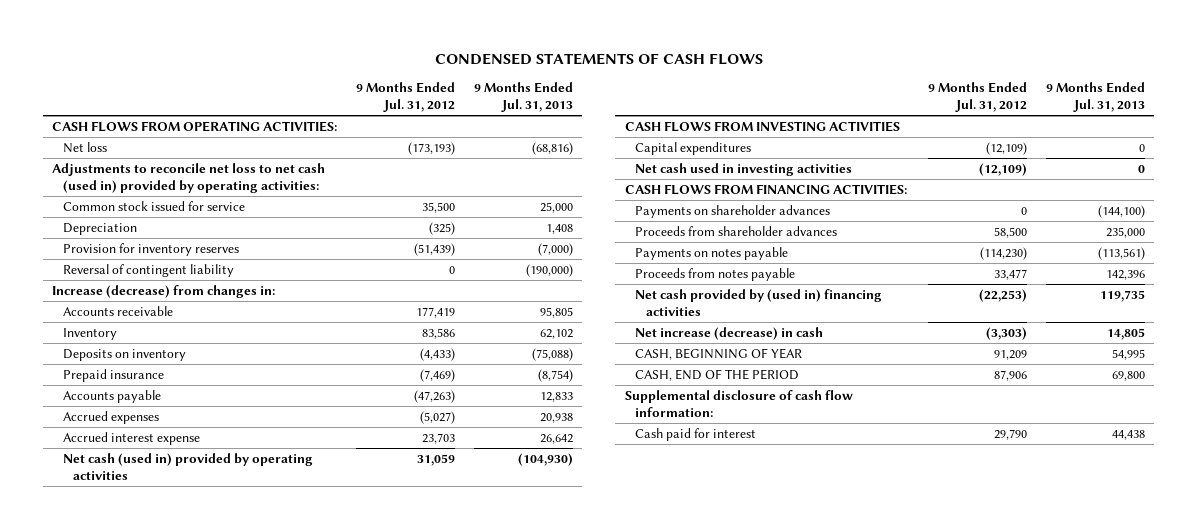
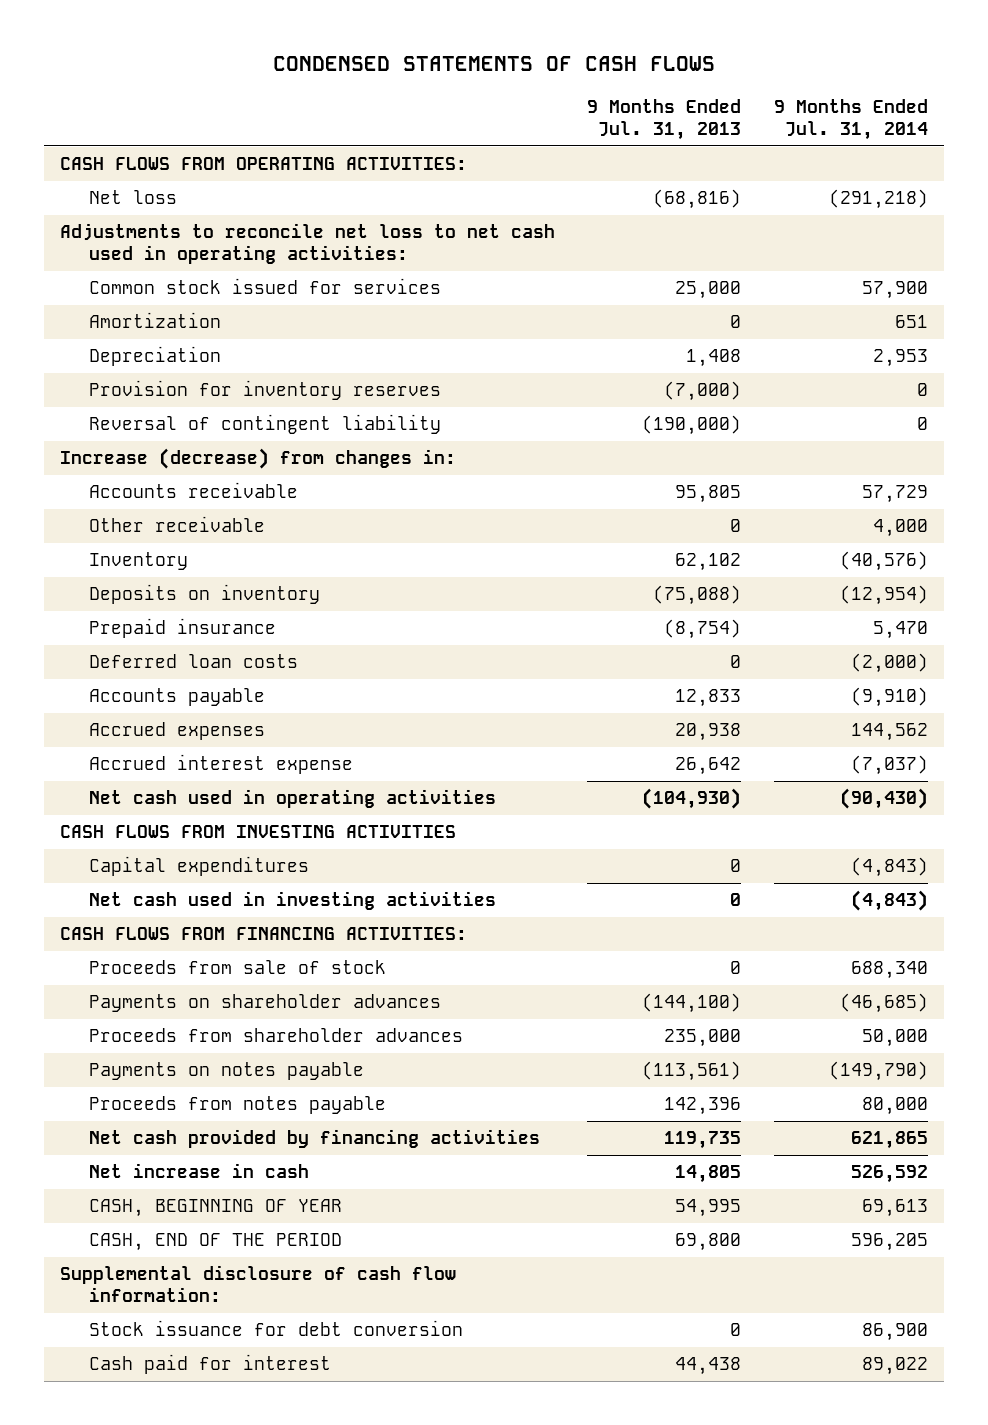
[355,81,455,113] 9 Months Ended Jul. 31, 2012 -> none
none -> [773,98,928,140] 9 Months Ended Jul. 31, 2014
[52,162,326,194] Adjustments to reconcile net loss to net cash (used in) provided by operating activities: -> [59,223,555,265] Adjustments to reconcile net loss to net cash used in operating activities:
[62,200,245,211] Common stock issued for service -> [88,278,441,295] Common stock issued for services
none -> [88,312,221,329] Amortization
none -> [88,516,265,533] Other receivable
none -> [88,654,298,669] Deferred loan costs
[62,452,313,481] Net cash (used in) provided by operating activities -> [88,789,496,809] Net cash used in operating activities
none -> [88,960,386,975] Proceeds from sale of stock
[635,288,883,317] Net cash provided by (used in) financing activities -> [88,1129,540,1149] Net cash provided by financing activities
[635,326,824,340] Net increase (decrease) in cash -> [88,1163,309,1179] Net increase in cash
none -> [88,1320,463,1337] Stock issuance for debt conversion

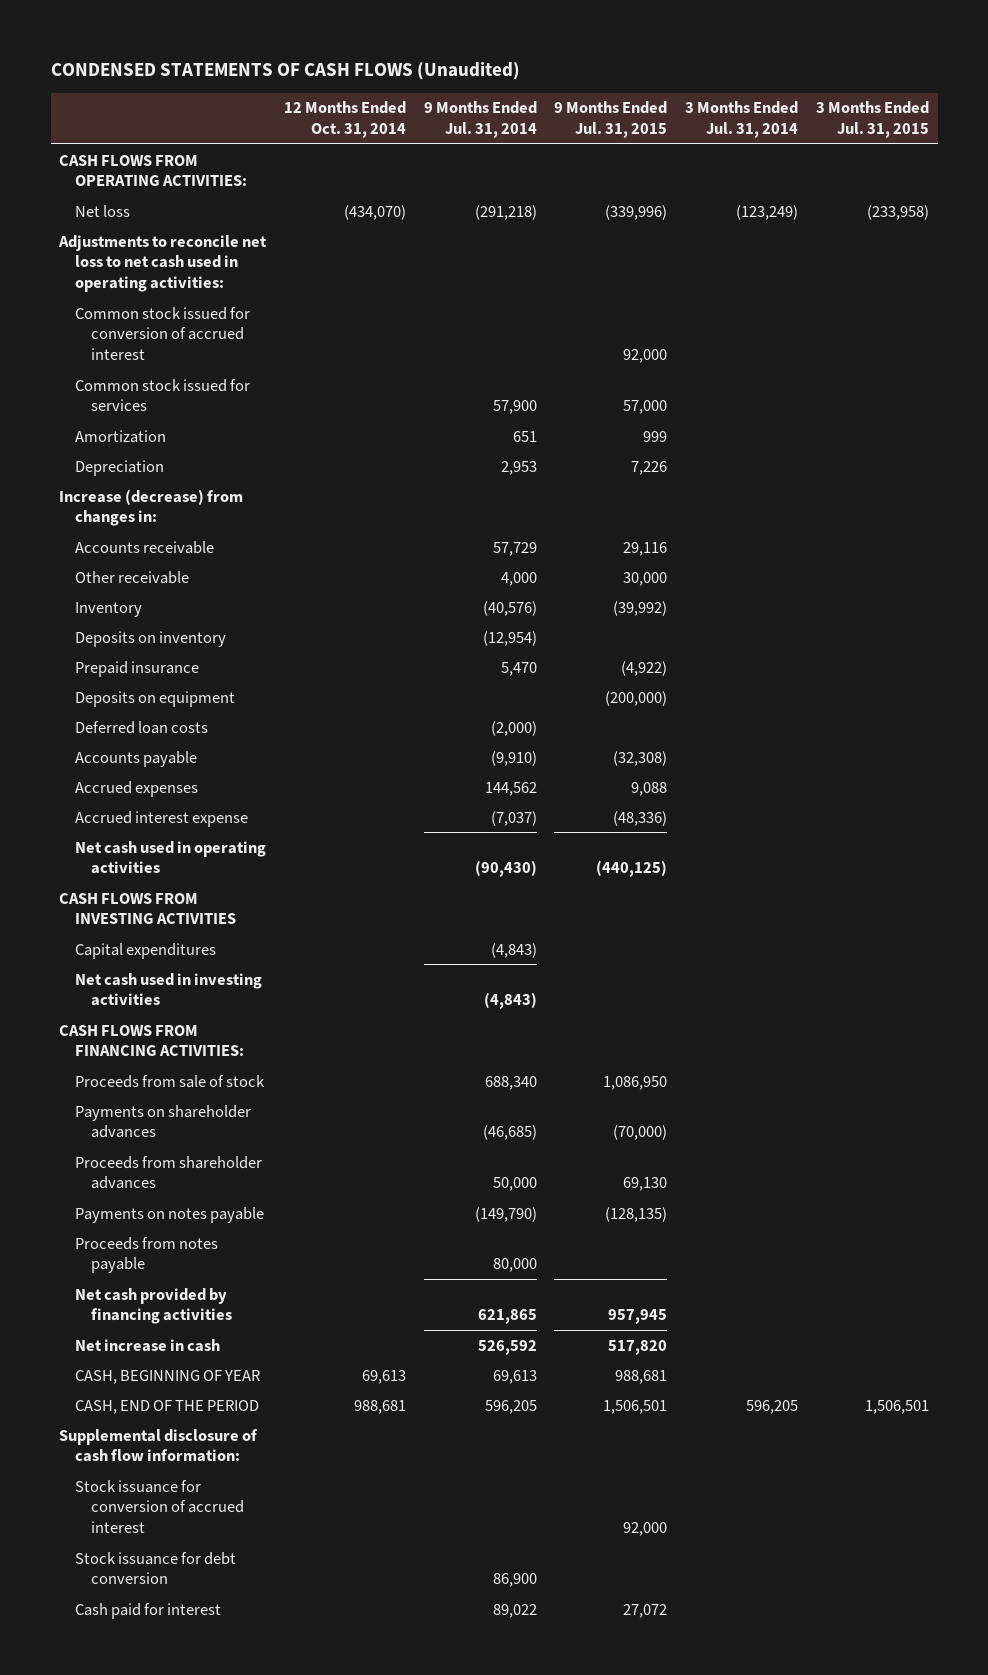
[272,56,715,72] CONDENSED STATEMENTS OF CASH FLOWS -> [50,62,520,81] CONDENSED STATEMENTS OF CASH FLOWS (Unaudited)
[587,98,742,140] 9 Months Ended Jul. 31, 2013 -> none
none -> [284,101,407,138] 12 Months Ended Oct. 31, 2014
none -> [554,101,668,138] 9 Months Ended Jul. 31, 2015
none -> [685,101,799,138] 3 Months Ended Jul. 31, 2014
none -> [815,101,929,138] 3 Months Ended Jul. 31, 2015
none -> [75,306,251,361] Common stock issued for conversion of accrued interest
[88,380,441,401] Provision for inventory reserves -> none
[88,414,441,435] Reversal of contingent liability -> none
none -> [75,690,236,707] Deposits on equipment
none -> [75,1479,245,1534] Stock issuance for conversion of accrued interest

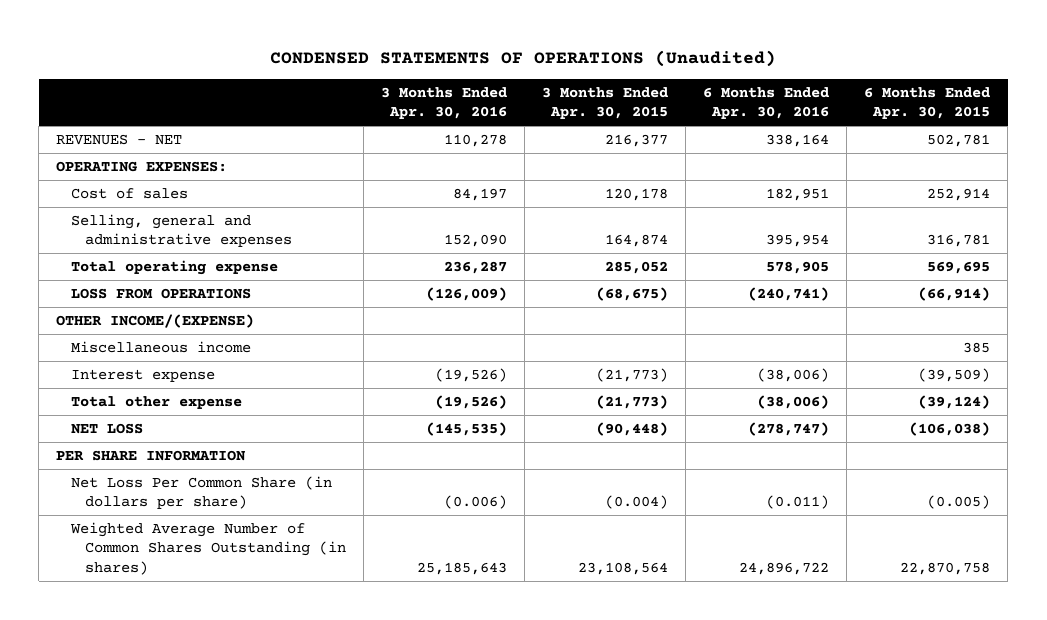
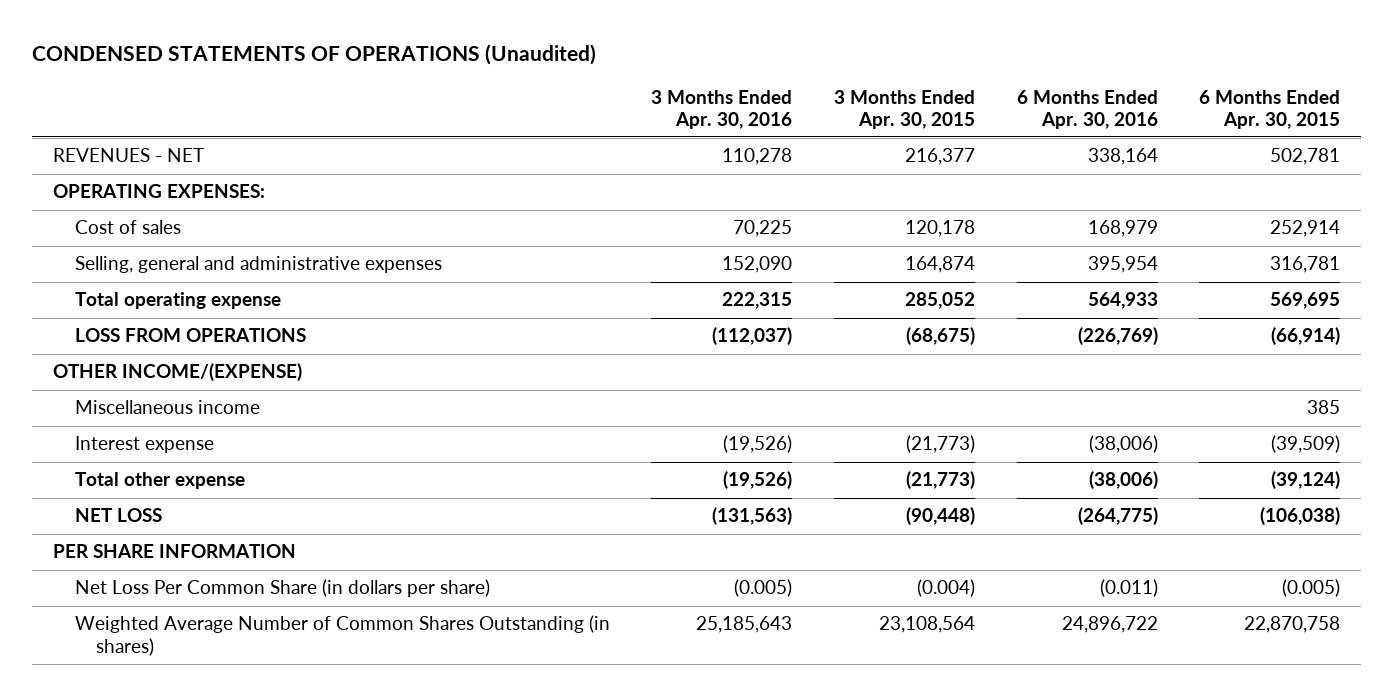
[453,188,508,202] 84,197 -> [733,220,793,238] 70,225
[766,188,830,202] 182,951 -> [1087,220,1158,238] 168,979
[444,261,508,275] 236,287 -> [722,292,793,310] 222,315
[766,261,830,275] 578,905 -> [1087,292,1158,310] 564,933
[426,287,508,302] (126,009) -> [712,327,793,346] (112,037)
[748,287,830,302] (240,741) -> [1077,327,1158,346] (226,769)
[426,422,508,437] (145,535) -> [712,507,793,526] (131,563)
[748,422,830,437] (278,747) -> [1077,507,1158,526] (264,775)
[444,495,508,510] (0.006) -> [734,579,793,598] (0.005)

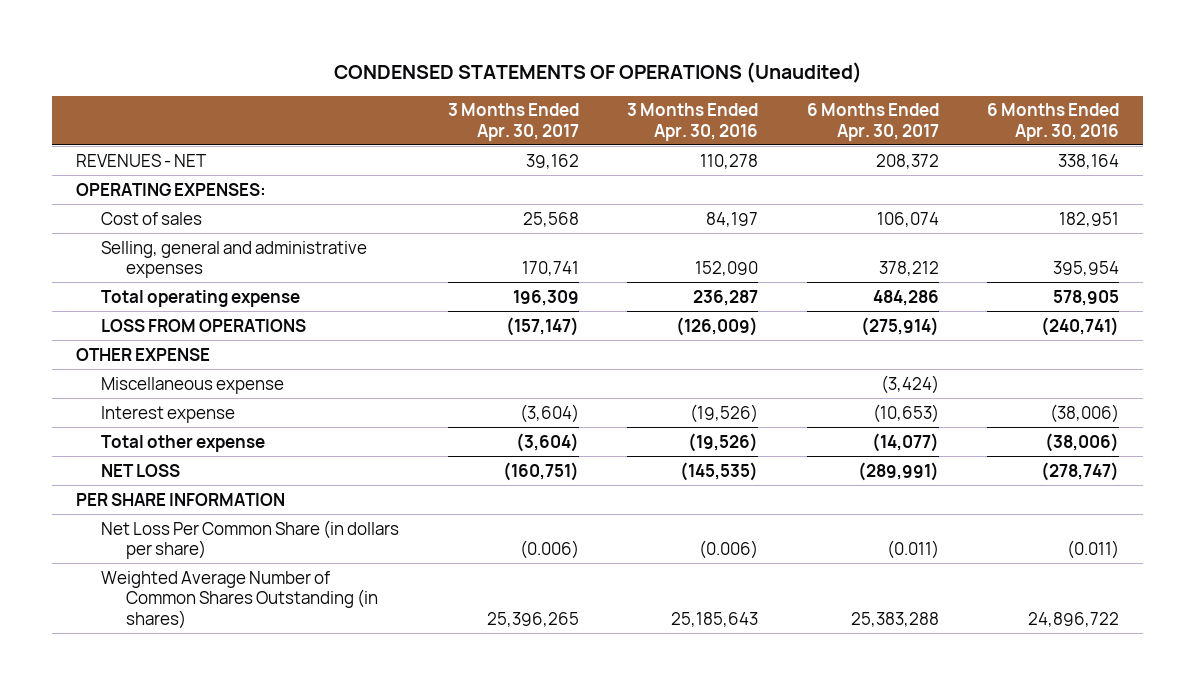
[834,89,976,129] 3 Months Ended Apr. 30, 2015 -> none
[1199,89,1341,129] 6 Months Ended Apr. 30, 2015 -> none
none -> [447,103,579,141] 3 Months Ended Apr. 30, 2017
none -> [806,103,939,141] 6 Months Ended Apr. 30, 2017
[733,220,793,238] 70,225 -> [706,211,759,227] 84,197
[1087,220,1158,238] 168,979 -> [1059,211,1120,227] 182,951
[722,292,793,310] 222,315 -> [693,289,759,306] 236,287
[1087,292,1158,310] 564,933 -> [1053,289,1120,306] 578,905
[712,327,793,346] (112,037) -> [676,316,759,336] (126,009)
[1077,327,1158,346] (226,769) -> [1041,316,1120,336] (240,741)
[53,363,303,382] OTHER INCOME/(EXPENSE) -> [76,347,211,361] OTHER EXPENSE
[74,400,260,415] Miscellaneous income -> [101,376,285,394] Miscellaneous expense
[712,507,793,526] (131,563) -> [680,461,759,481] (145,535)
[1077,507,1158,526] (264,775) -> [1041,461,1120,481] (278,747)
[734,579,793,598] (0.005) -> [699,540,759,560] (0.006)

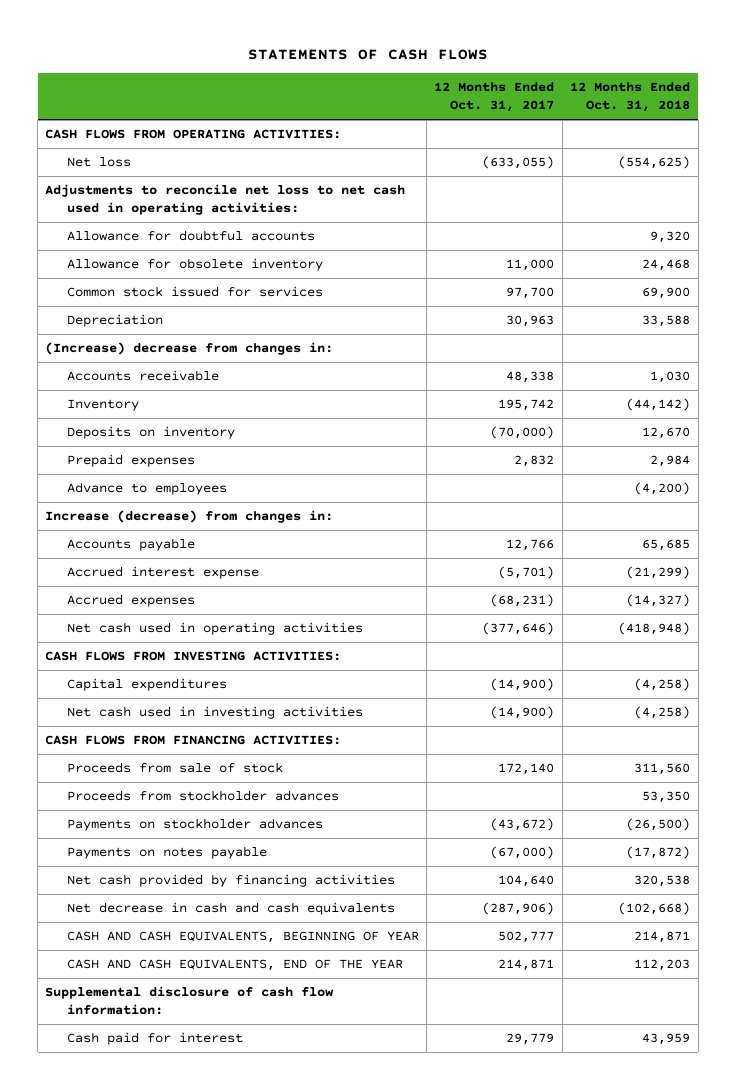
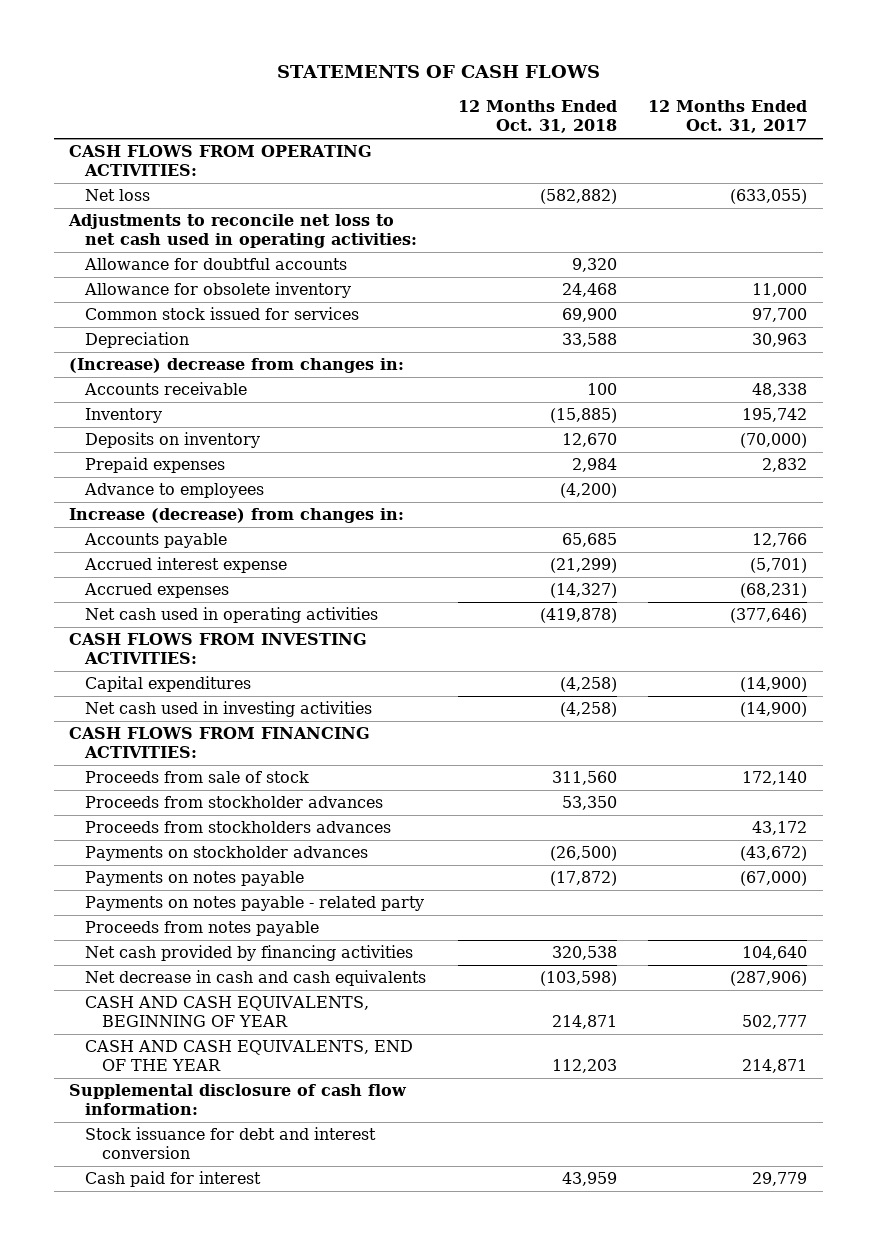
[618,156,691,170] (554,625) -> [539,189,617,205] (582,882)
[650,371,691,384] 1,030 -> [586,383,617,396] 100
[626,398,691,412] (44,142) -> [549,408,617,424] (15,885)
[618,622,691,636] (418,948) -> [539,608,617,624] (419,878)
none -> [85,821,392,834] Proceeds from stockholders advances
none -> [85,896,425,912] Payments on notes payable - related party
none -> [85,921,320,937] Proceeds from notes payable
[618,902,691,916] (102,668) -> [539,971,617,987] (103,598)
none -> [85,1127,377,1160] Stock issuance for debt and interest conversion

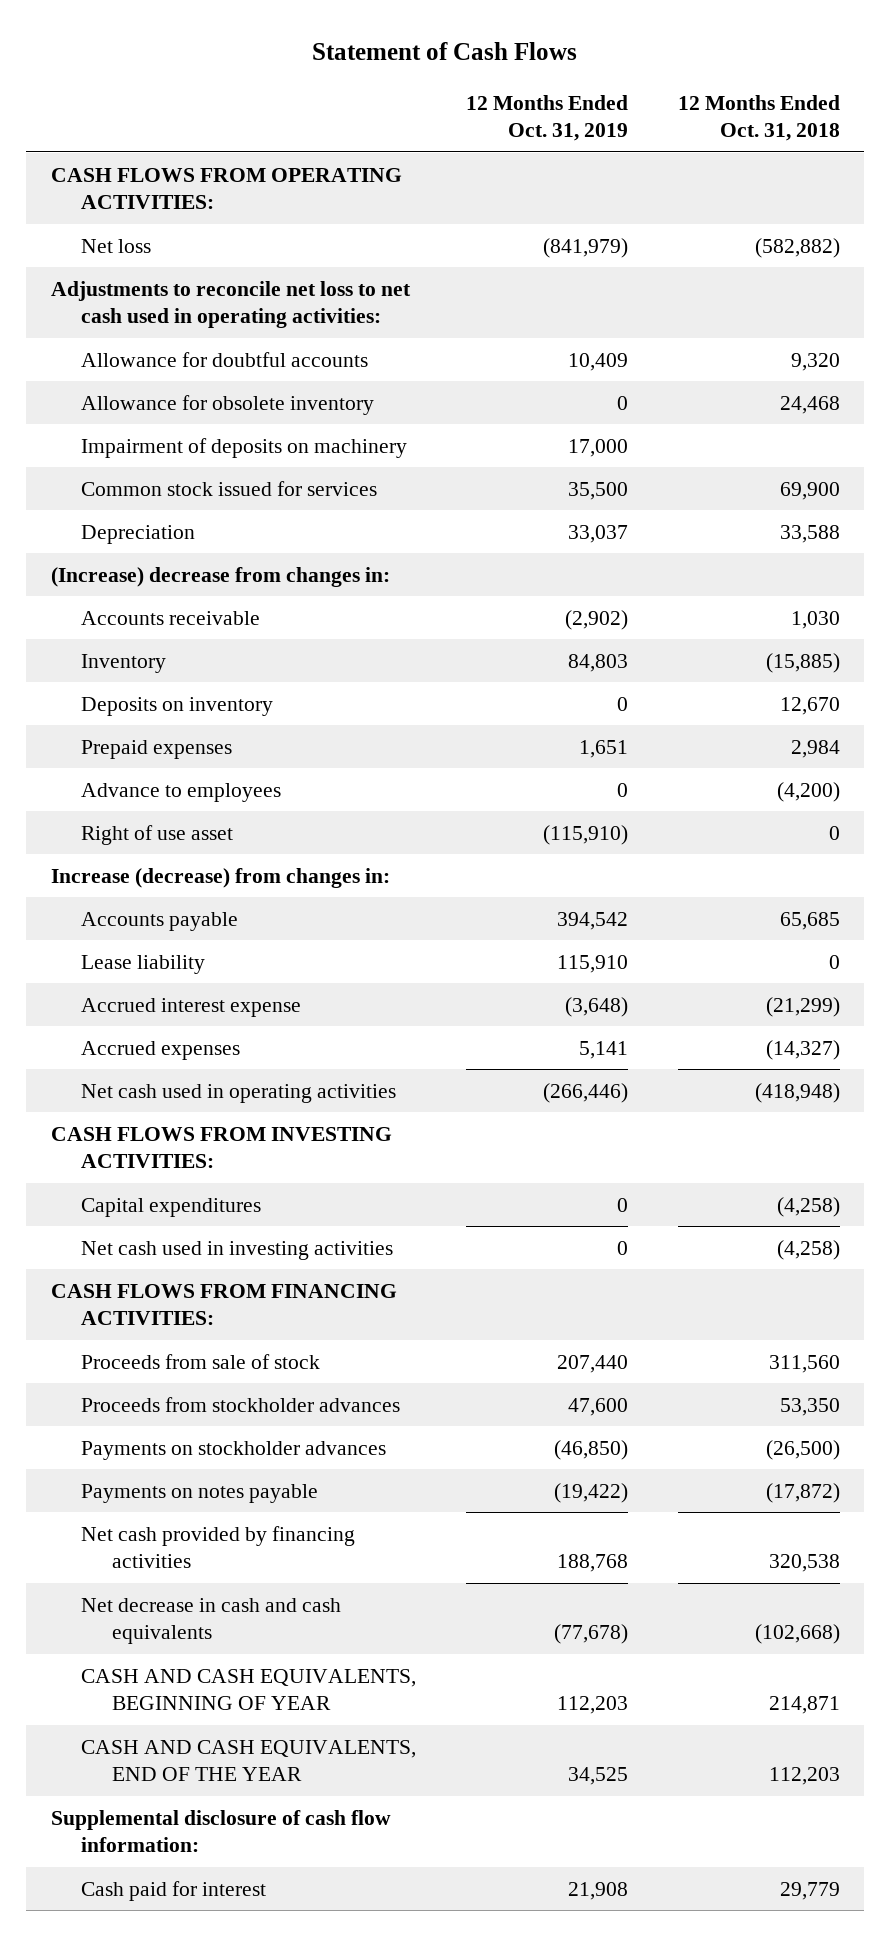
[277,65,601,79] STATEMENTS OF CASH FLOWS -> [312,41,578,60] Statement of Cash Flows
[647,100,807,134] 12 Months Ended Oct. 31, 2017 -> none
none -> [465,94,628,142] 12 Months Ended Oct. 31, 2019
none -> [81,437,408,458] Impairment of deposits on machinery
[586,383,617,396] 100 -> [790,610,840,629] 1,030
none -> [81,824,234,845] Right of use asset
none -> [81,954,206,974] Lease liability
[539,608,617,624] (419,878) -> [754,1082,840,1103] (418,948)
[85,821,392,834] Proceeds from stockholders advances -> none
[85,896,425,912] Payments on notes payable - related party -> none
[85,921,320,937] Proceeds from notes payable -> none
[539,971,617,987] (103,598) -> [754,1623,840,1644] (102,668)
[85,1127,377,1160] Stock issuance for debt and interest conversion -> none
[561,1172,617,1187] 43,959 -> [779,1881,840,1900] 29,779

